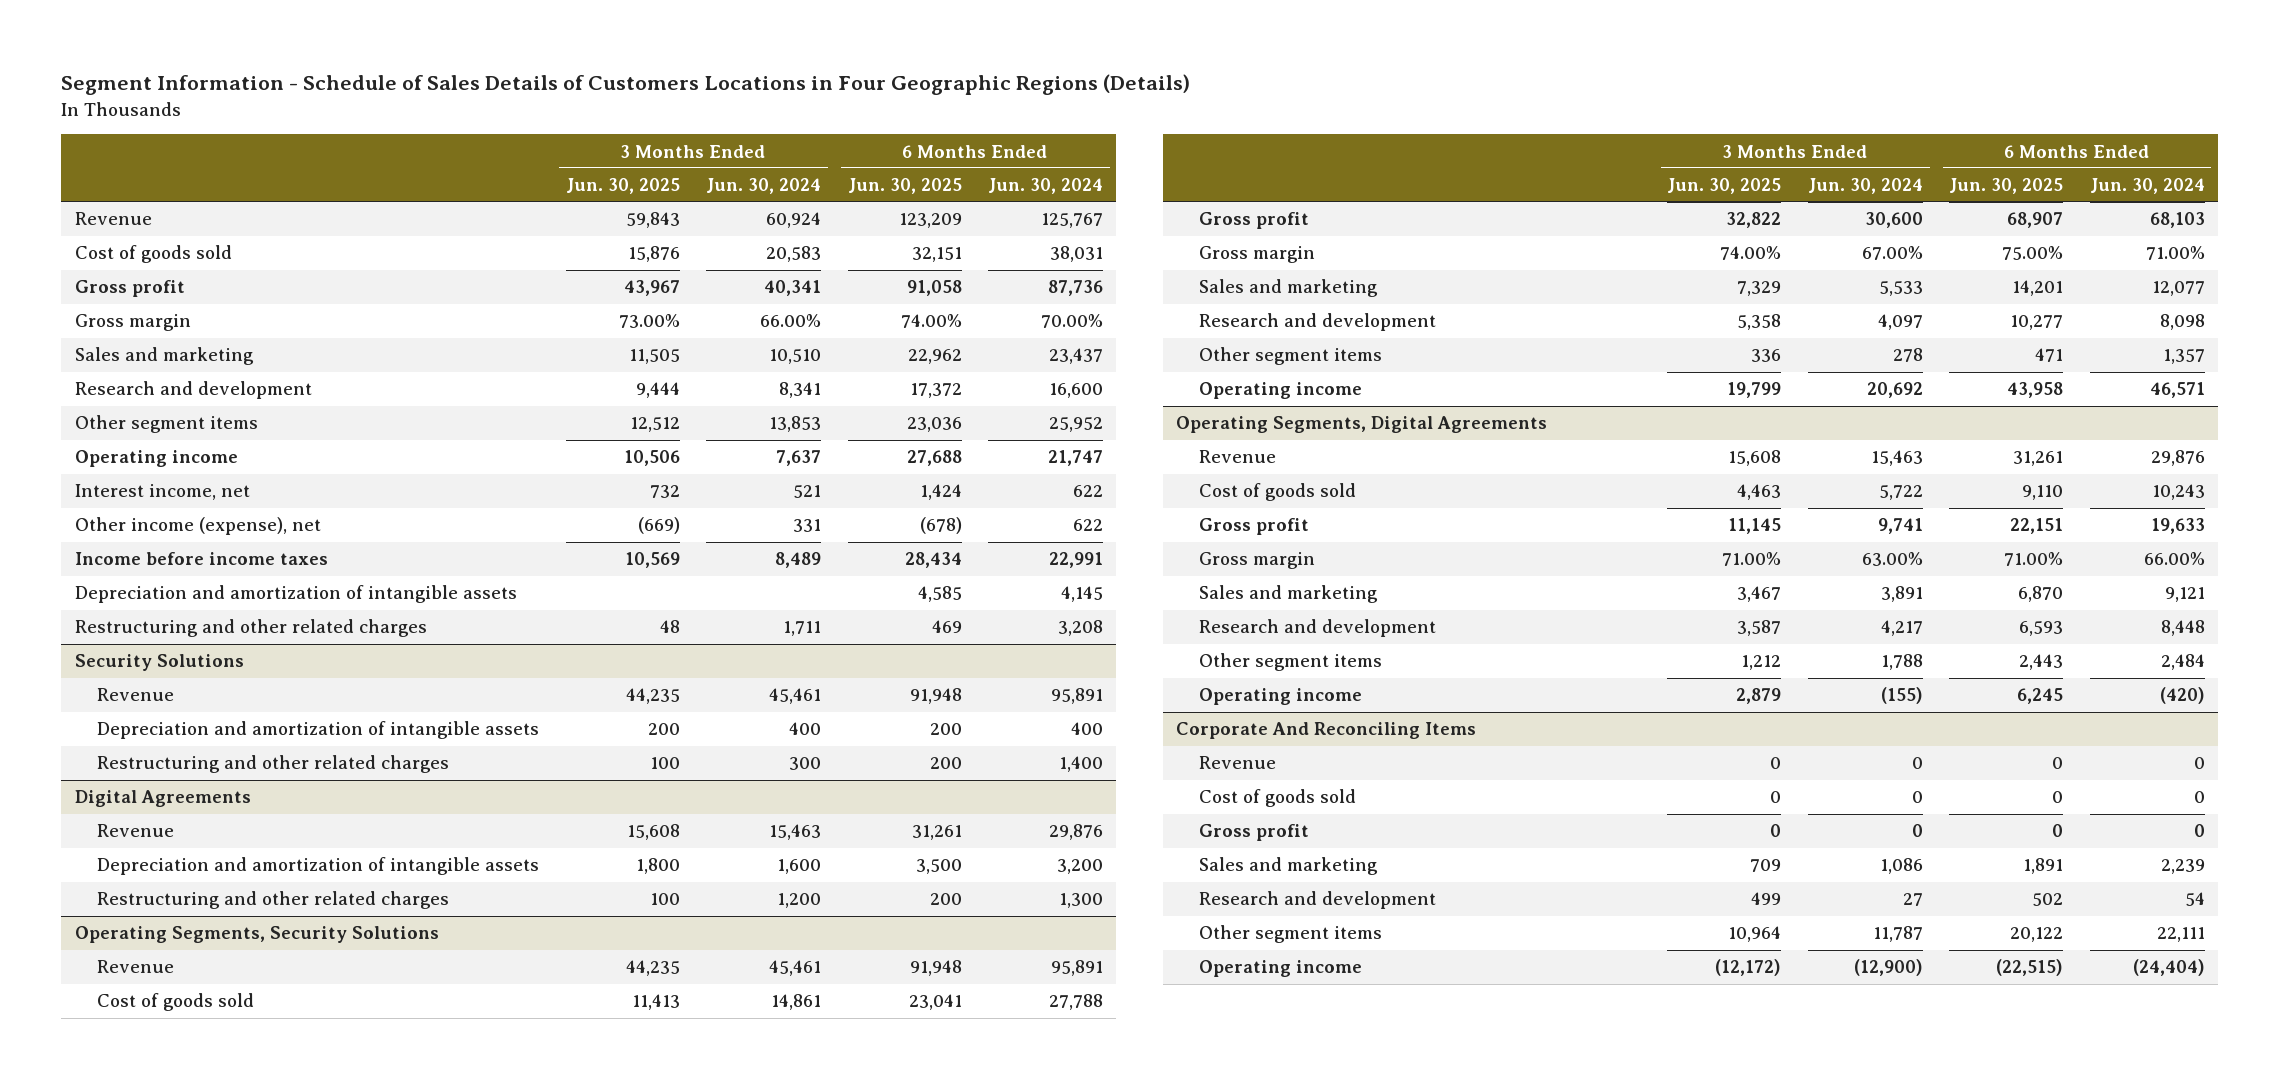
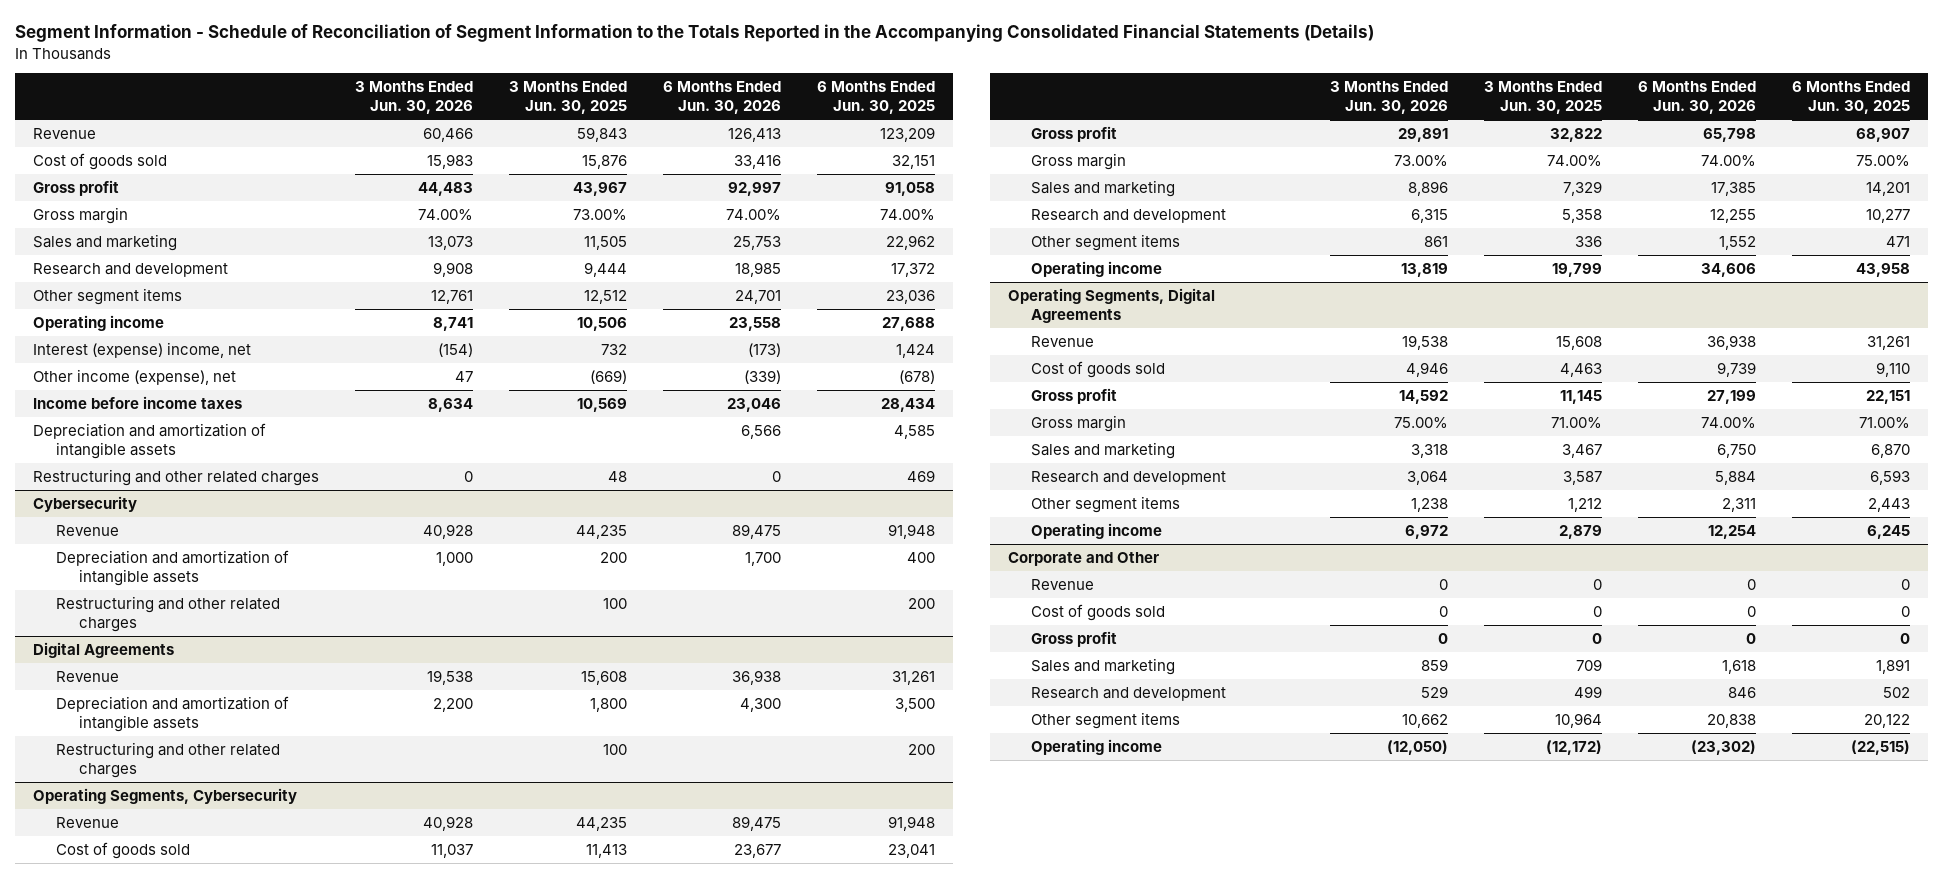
[61,74,1191,96] Segment Information - Schedule of Sales Details of Customers Locations in Four Geographic Regions (Details) -> [15,24,1375,43] Segment Information - Schedule of Reconciliation of Segment Information to the Totals Reported in the Accompanying Consolidated Financial Statements (Details)
[706,178,822,195] Jun. 30, 2024 -> none
[988,178,1104,195] Jun. 30, 2024 -> none
none -> [355,81,474,115] 3 Months Ended Jun. 30, 2026
none -> [663,81,782,115] 6 Months Ended Jun. 30, 2026
[74,484,250,501] Interest income, net -> [33,341,252,358] Interest (expense) income, net
[74,654,244,672] Security Solutions -> none
none -> [33,495,138,512] Cybersecurity
[929,723,962,736] 200 -> [907,551,936,563] 400
[74,926,439,944] Operating Segments, Security Solutions -> none
none -> [33,787,298,804] Operating Segments, Cybersecurity
[1176,722,1477,740] Corporate And Reconciling Items -> [1008,551,1160,566] Corporate and Other

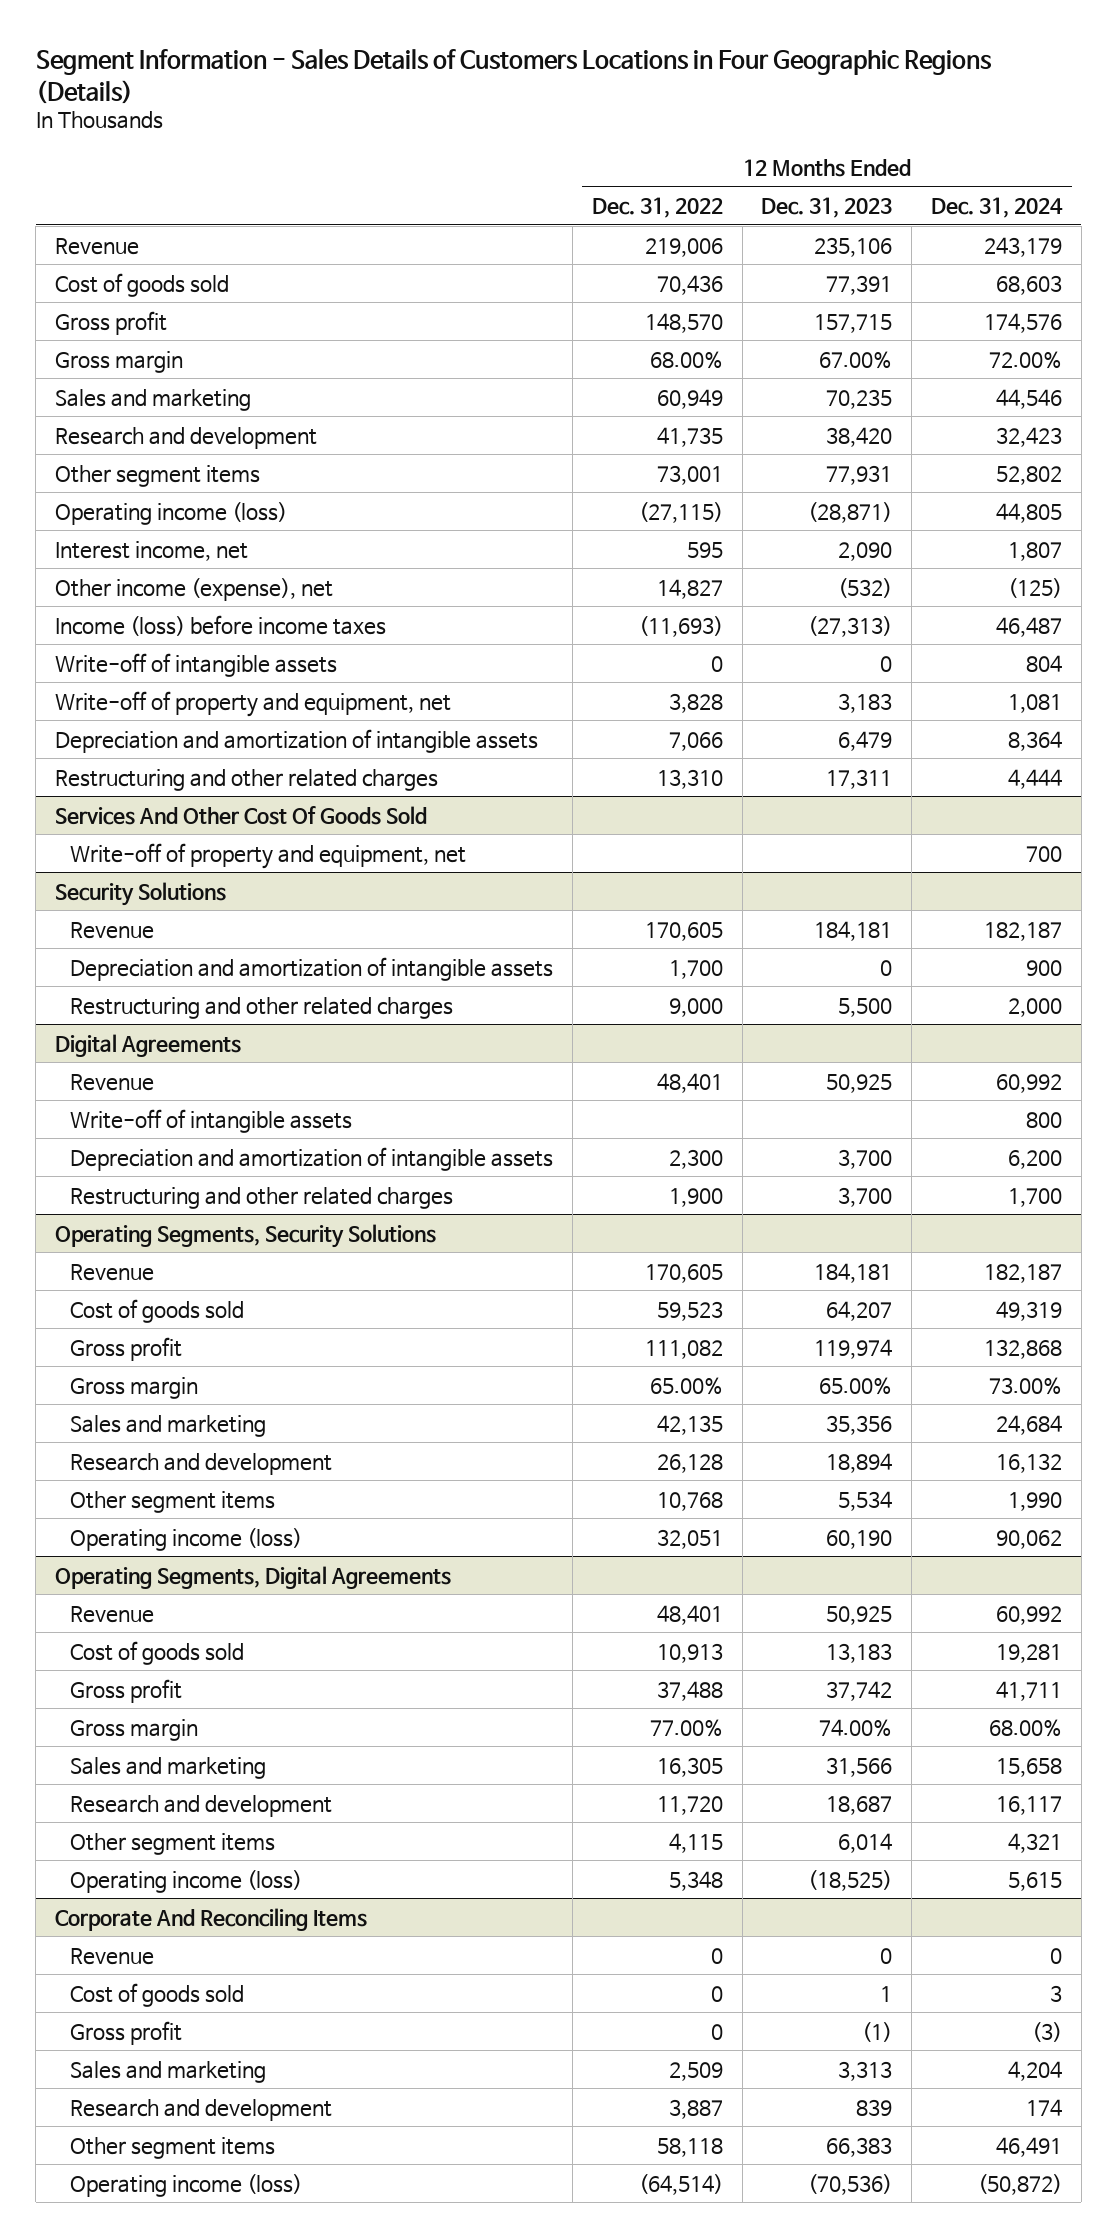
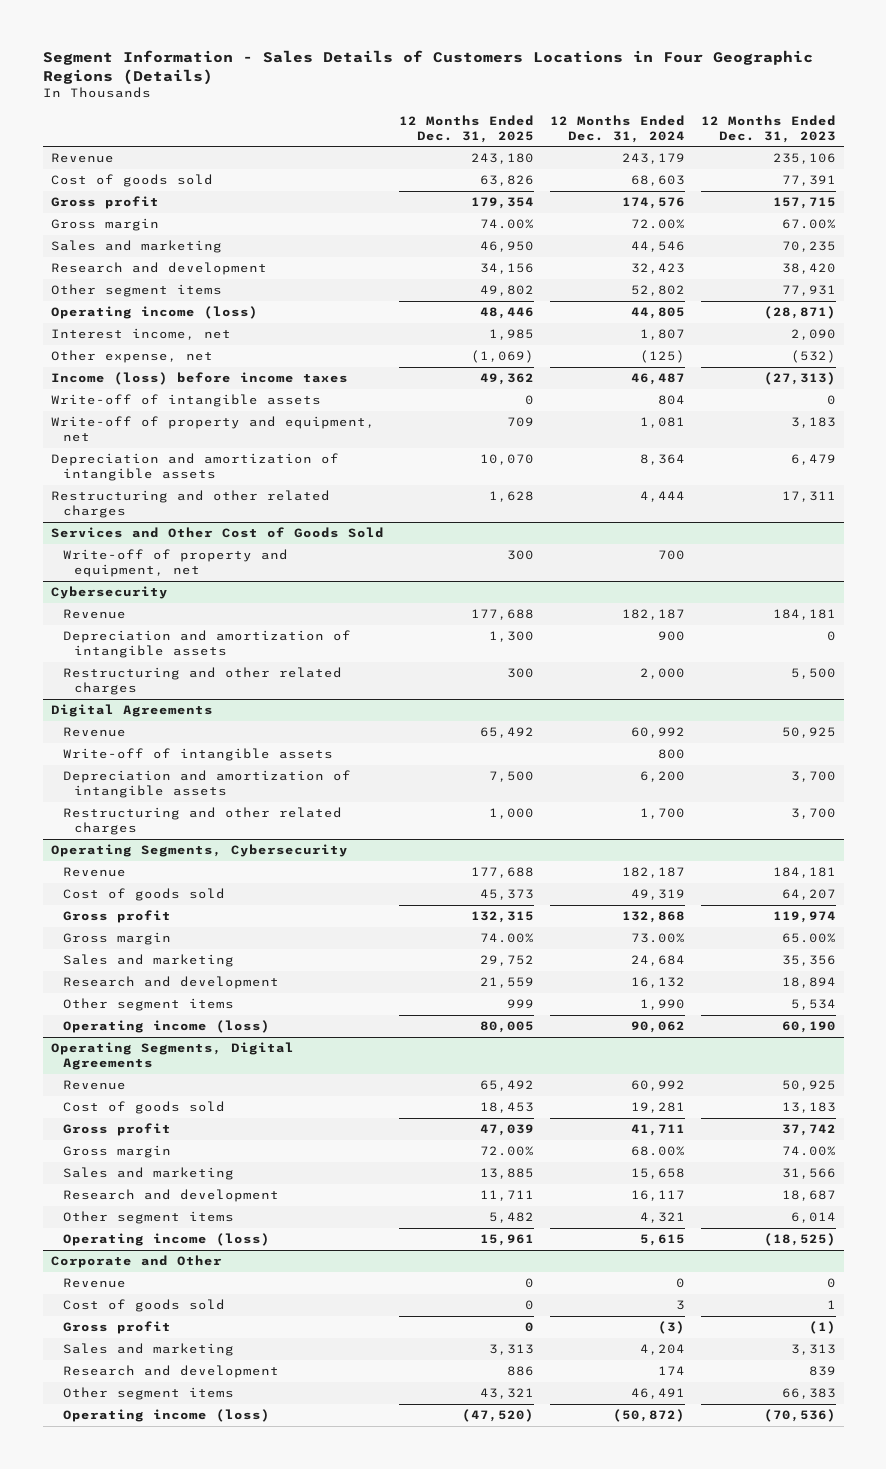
[591,196,723,218] Dec. 31, 2022 -> none
none -> [399,114,535,143] 12 Months Ended Dec. 31, 2025
[54,577,333,601] Other income (expense), net -> [50,350,213,364] Other expense, net
[54,805,427,825] Services And Other Cost Of Goods Sold -> [50,527,384,539] Services and Other Cost of Goods Sold
[54,881,226,906] Security Solutions -> none
none -> [50,586,168,600] Cybersecurity
[54,1223,436,1248] Operating Segments, Security Solutions -> none
none -> [50,844,348,858] Operating Segments, Cybersecurity
[54,1907,367,1931] Corporate And Reconciling Items -> [50,1255,222,1269] Corporate and Other

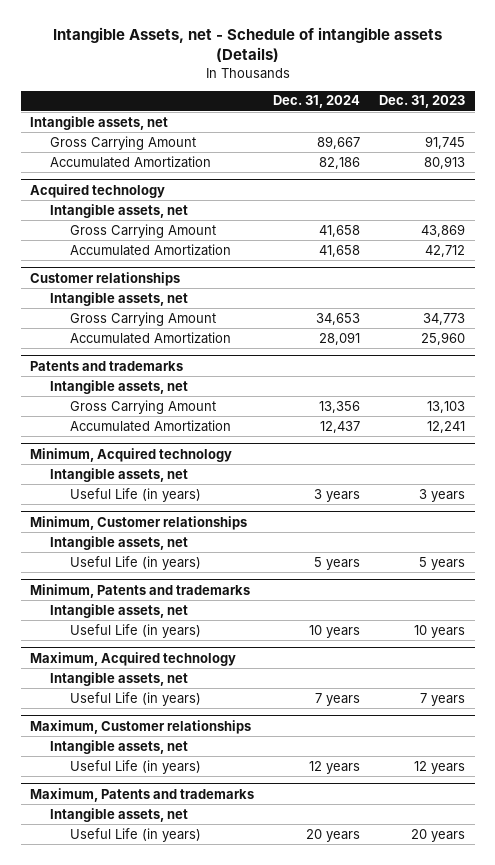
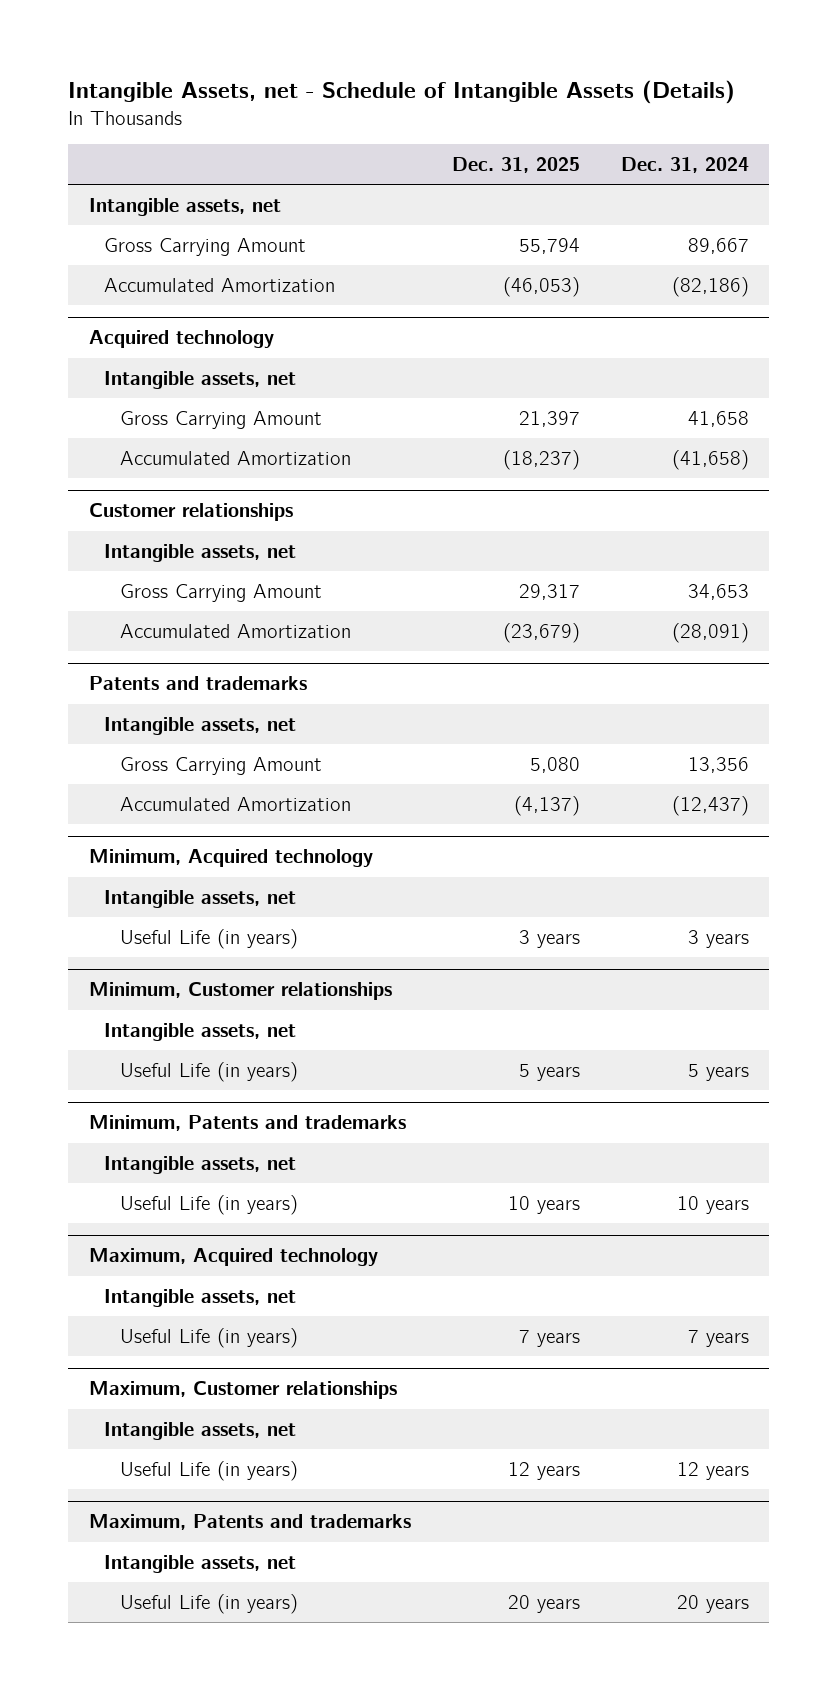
[52,27,442,63] Intangible Assets, net - Schedule of intangible assets (Details) -> [68,80,736,105] Intangible Assets, net - Schedule of Intangible Assets (Details)
[379,95,466,109] Dec. 31, 2023 -> none
none -> [451,156,580,173] Dec. 31, 2025
[319,156,361,169] 82,186 -> [671,276,749,297] (82,186)
[319,244,361,257] 41,658 -> [671,449,749,470] (41,658)
[319,331,361,345] 28,091 -> [671,622,749,643] (28,091)
[320,420,361,433] 12,437 -> [671,795,749,816] (12,437)

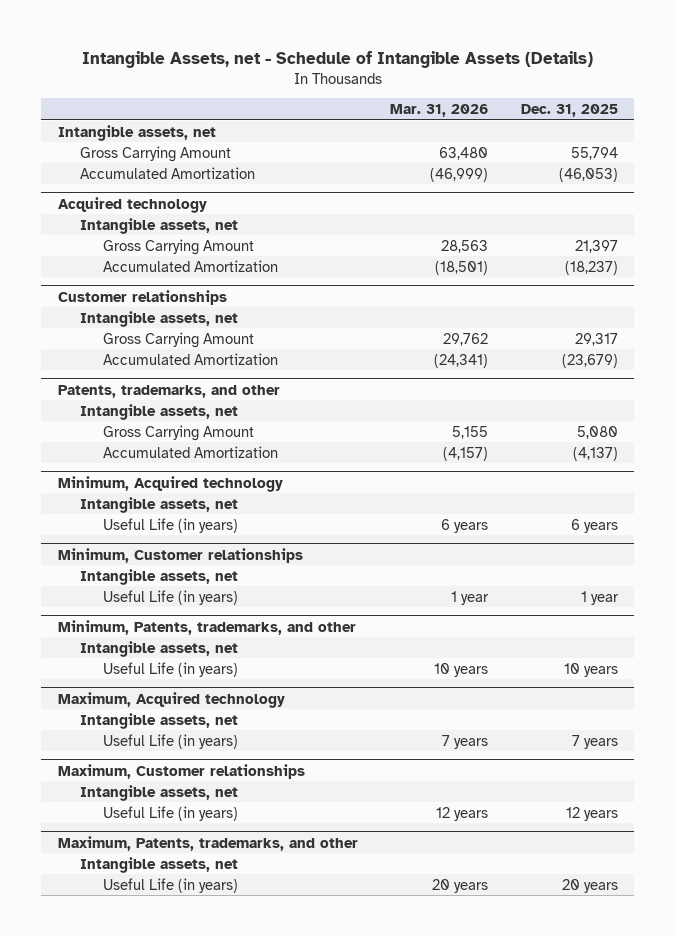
[620,156,749,173] Dec. 31, 2024 -> none
none -> [390,104,489,118] Mar. 31, 2026
[88,676,307,691] Patents and trademarks -> [57,384,280,398] Patents, trademarks, and other
[518,929,580,948] 3 years -> [570,518,618,533] 6 years
[518,1063,580,1081] 5 years -> [580,590,619,605] 1 year
[88,1115,406,1132] Minimum, Patents and trademarks -> [57,619,356,635] Minimum, Patents, trademarks, and other
[88,1514,411,1531] Maximum, Patents and trademarks -> [57,835,358,851] Maximum, Patents, trademarks, and other

